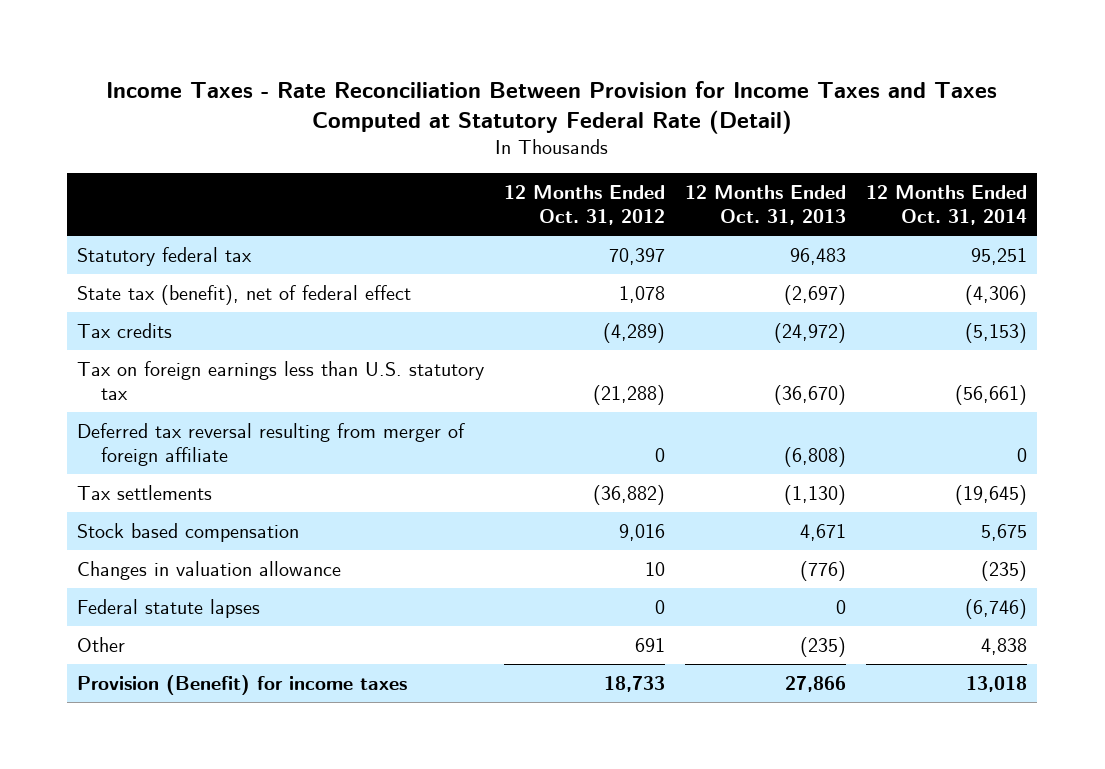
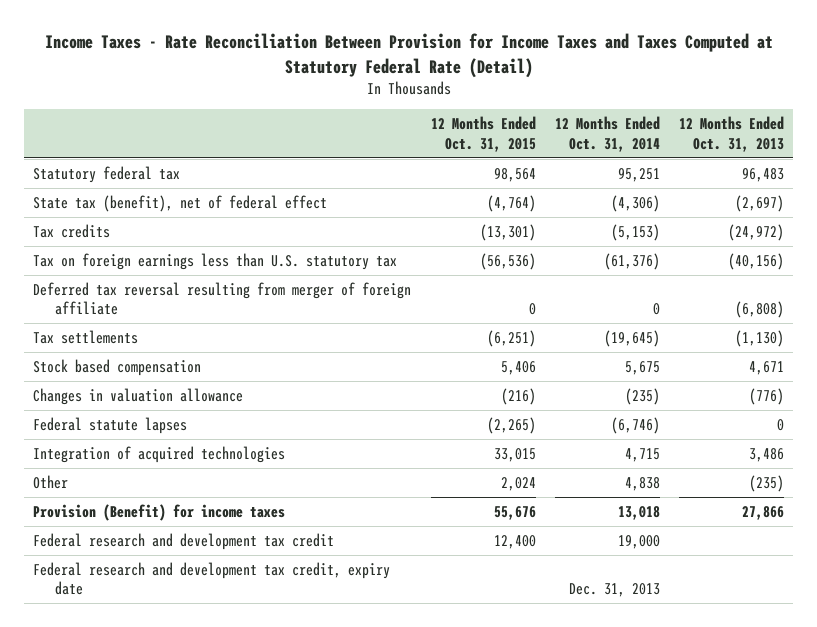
[504,185,666,226] 12 Months Ended Oct. 31, 2012 -> none
none -> [430,116,536,152] 12 Months Ended Oct. 31, 2015
[774,384,847,405] (36,670) -> [727,253,784,271] (40,156)
[955,384,1028,405] (56,661) -> [603,253,660,271] (61,376)
none -> [33,446,286,464] Integration of acquired technologies
none -> [33,533,335,551] Federal research and development tax credit
none -> [33,562,391,596] Federal research and development tax credit, expiry date

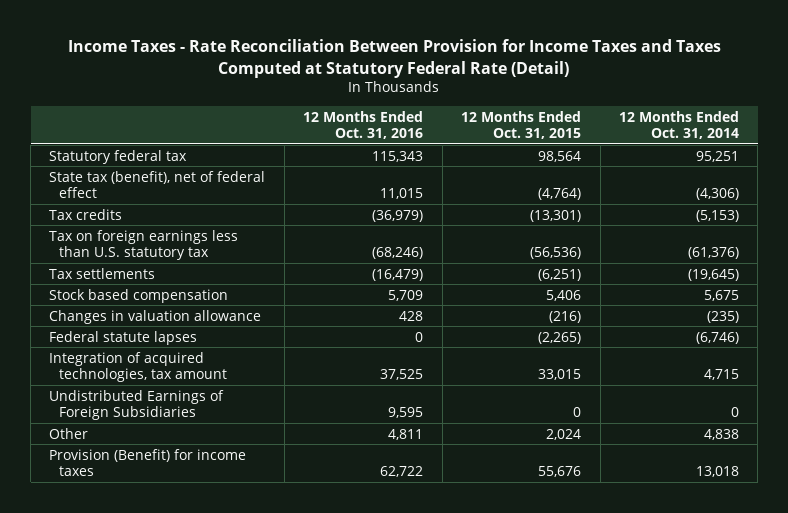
[678,116,784,152] 12 Months Ended Oct. 31, 2013 -> none
none -> [303,110,424,140] 12 Months Ended Oct. 31, 2016
[33,282,412,316] Deferred tax reversal resulting from merger of foreign affiliate -> none
[33,446,286,464] Integration of acquired technologies -> [49,351,228,382] Integration of acquired technologies, tax amount
none -> [49,389,225,420] Undistributed Earnings of Foreign Subsidiaries
[33,533,335,551] Federal research and development tax credit -> none
[33,562,391,596] Federal research and development tax credit, expiry date -> none

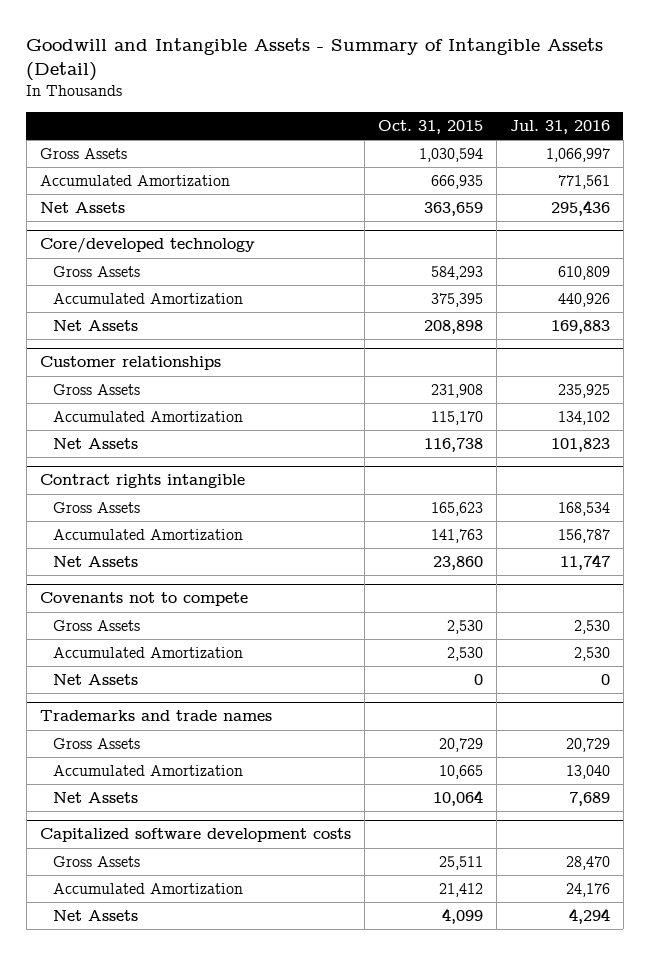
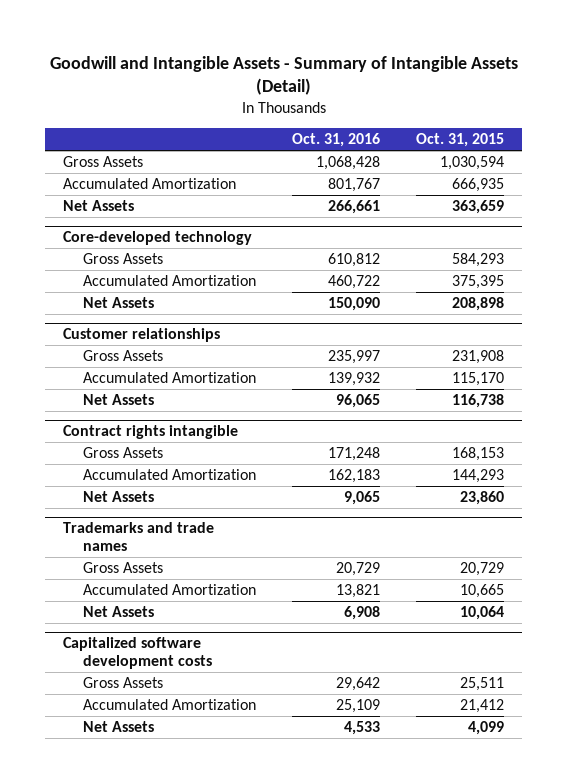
[509,120,610,135] Jul. 31, 2016 -> none
none -> [291,133,380,148] Oct. 31, 2016
[39,237,255,254] Core/developed technology -> [63,231,253,246] Core-developed technology
[430,502,483,517] 165,623 -> [452,447,505,462] 168,153
[430,529,483,544] 141,763 -> [452,469,505,484] 144,293
[39,592,248,607] Covenants not to compete -> none
[53,620,141,632] Gross Assets -> none
[53,647,244,659] Accumulated Amortization -> none
[53,674,139,686] Net Assets -> none

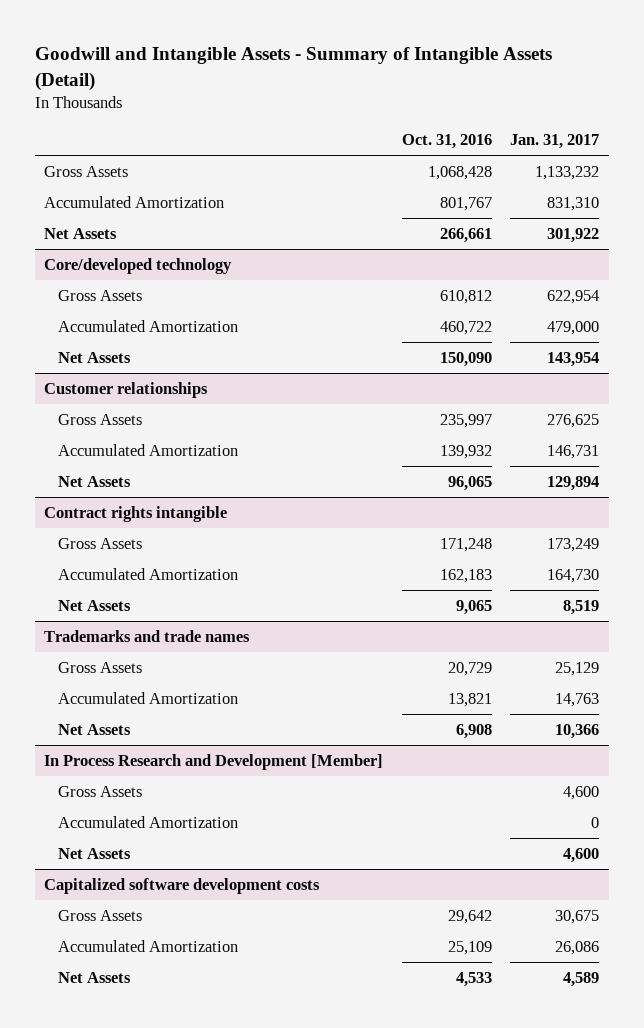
[416,133,505,148] Oct. 31, 2015 -> none
none -> [510,134,600,150] Jan. 31, 2017
[63,231,253,246] Core-developed technology -> [44,257,233,274] Core/developed technology
none -> [44,753,384,770] In Process Research and Development [Member]
none -> [58,785,143,797] Gross Assets
none -> [58,815,239,828] Accumulated Amortization
none -> [58,847,132,859] Net Assets

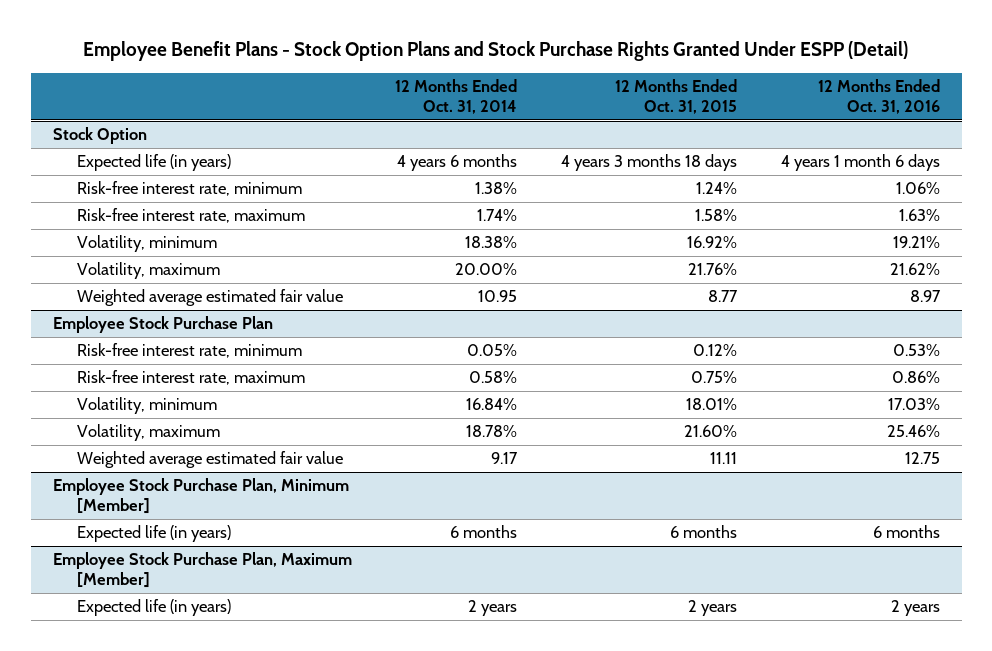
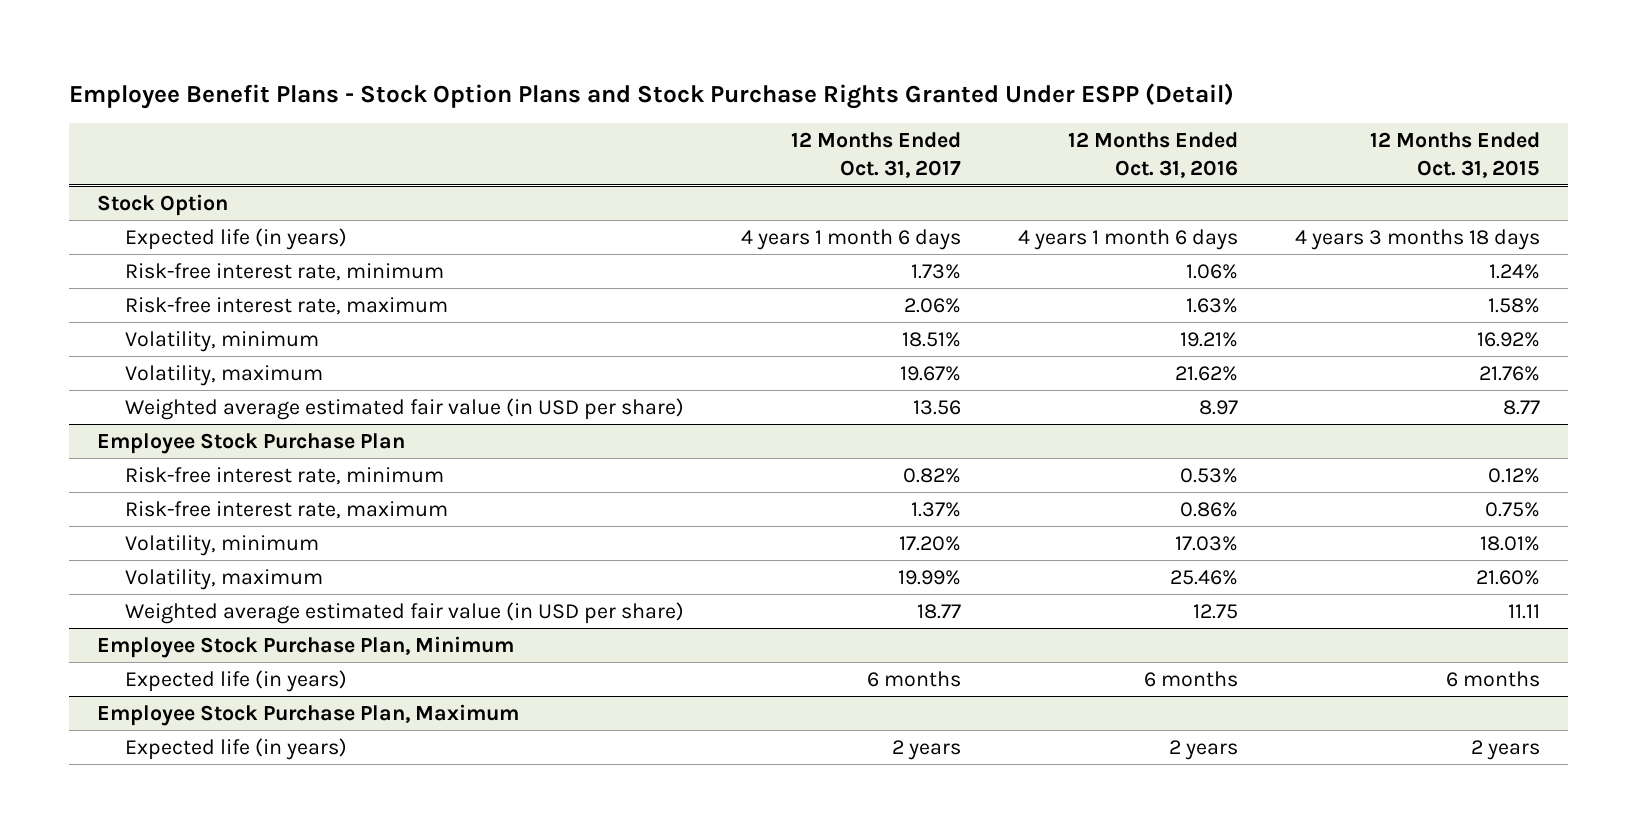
[395,78,518,114] 12 Months Ended Oct. 31, 2014 -> none
none -> [791,132,962,178] 12 Months Ended Oct. 31, 2017
[76,289,343,307] Weighted average estimated fair value -> [125,397,685,420] Weighted average estimated fair value (in USD per share)
[76,451,343,469] Weighted average estimated fair value -> [125,601,685,624] Weighted average estimated fair value (in USD per share)
[52,478,349,515] Employee Stock Purchase Plan, Minimum [Member] -> [97,635,515,658] Employee Stock Purchase Plan, Minimum
[52,552,352,589] Employee Stock Purchase Plan, Maximum [Member] -> [97,703,520,726] Employee Stock Purchase Plan, Maximum

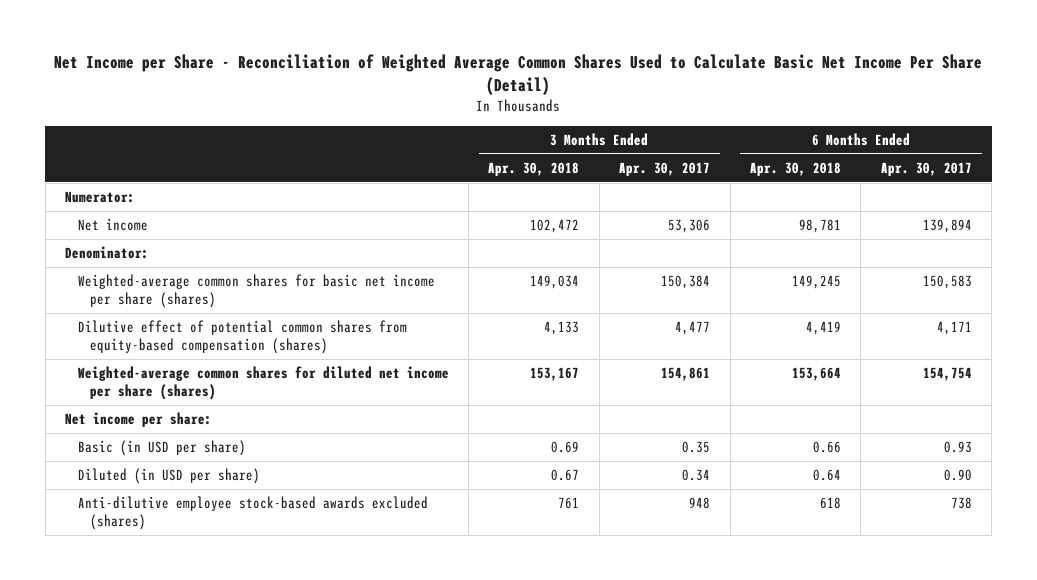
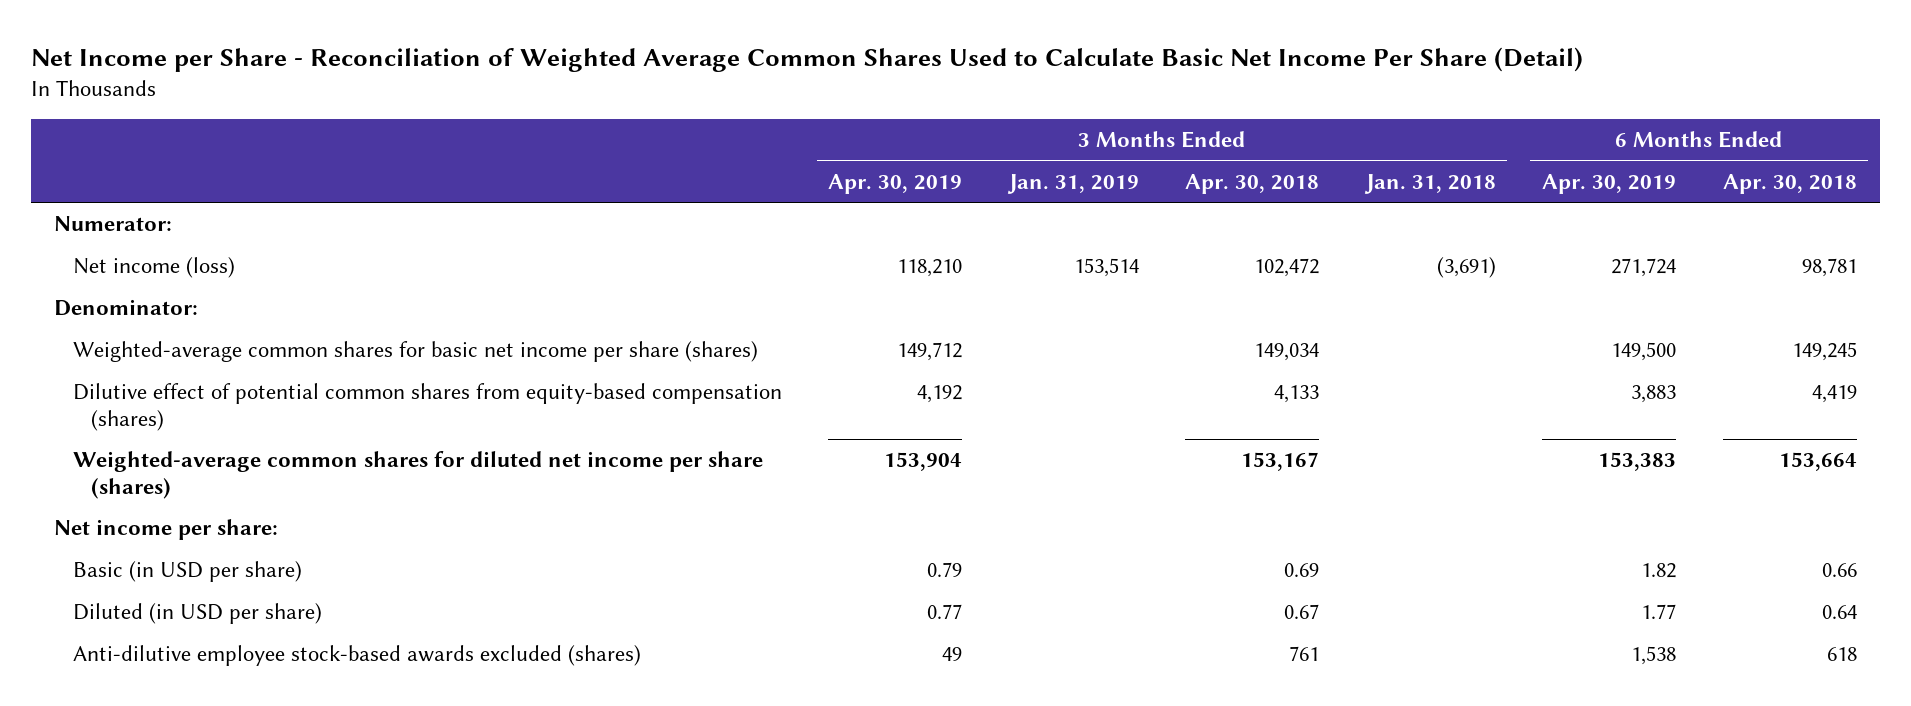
[619,161,711,176] Apr. 30, 2017 -> none
[880,161,972,176] Apr. 30, 2017 -> none
none -> [828,173,963,194] Apr. 30, 2019
none -> [1006,173,1139,194] Jan. 31, 2019
none -> [1363,173,1496,194] Jan. 31, 2018
none -> [1542,173,1677,194] Apr. 30, 2019
[77,218,148,232] Net income -> [72,257,235,279] Net income (loss)

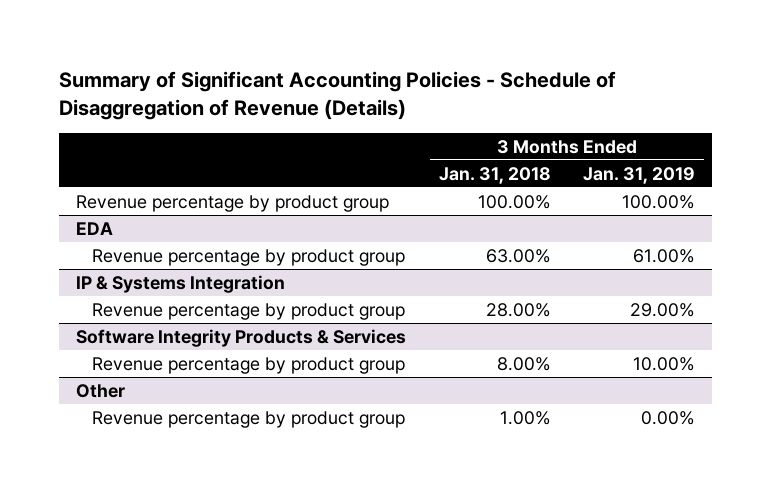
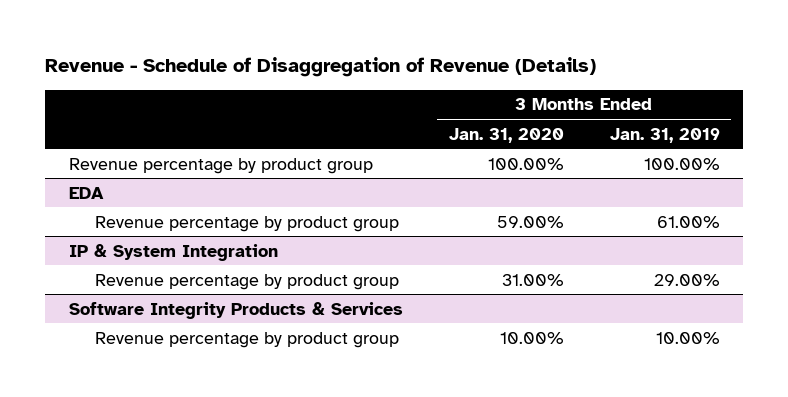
[59,71,617,120] Summary of Significant Accounting Policies - Schedule of Disaggregation of Revenue (Details) -> [45,57,597,78] Revenue - Schedule of Disaggregation of Revenue (Details)
[438,166,551,184] Jan. 31, 2018 -> none
none -> [448,127,564,143] Jan. 31, 2020
[75,274,285,293] IP & Systems Integration -> [68,243,278,261] IP & System Integration
[75,383,125,398] Other -> none
[91,410,405,428] Revenue percentage by product group -> none

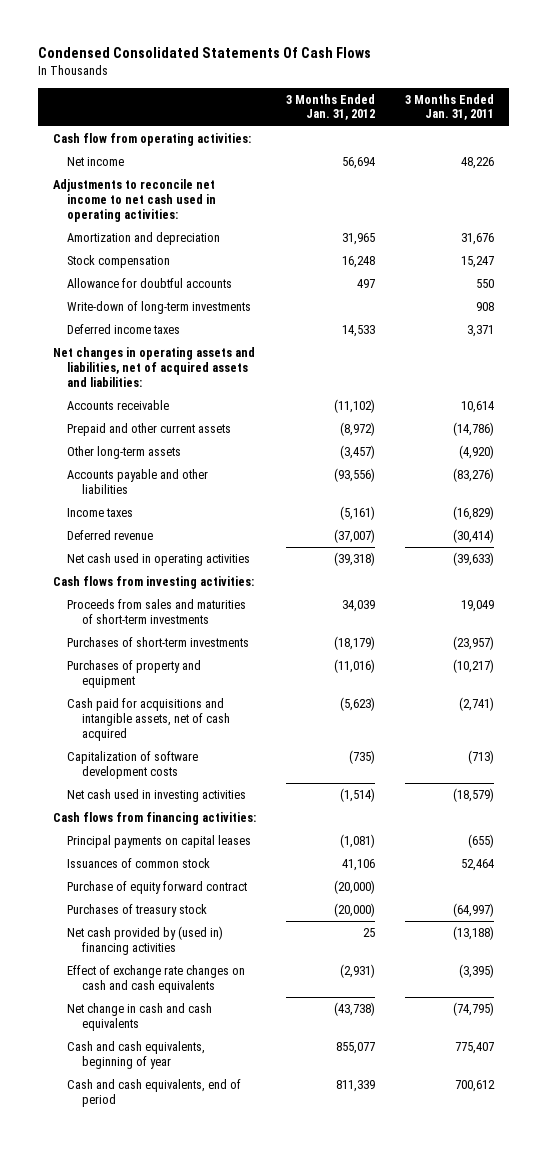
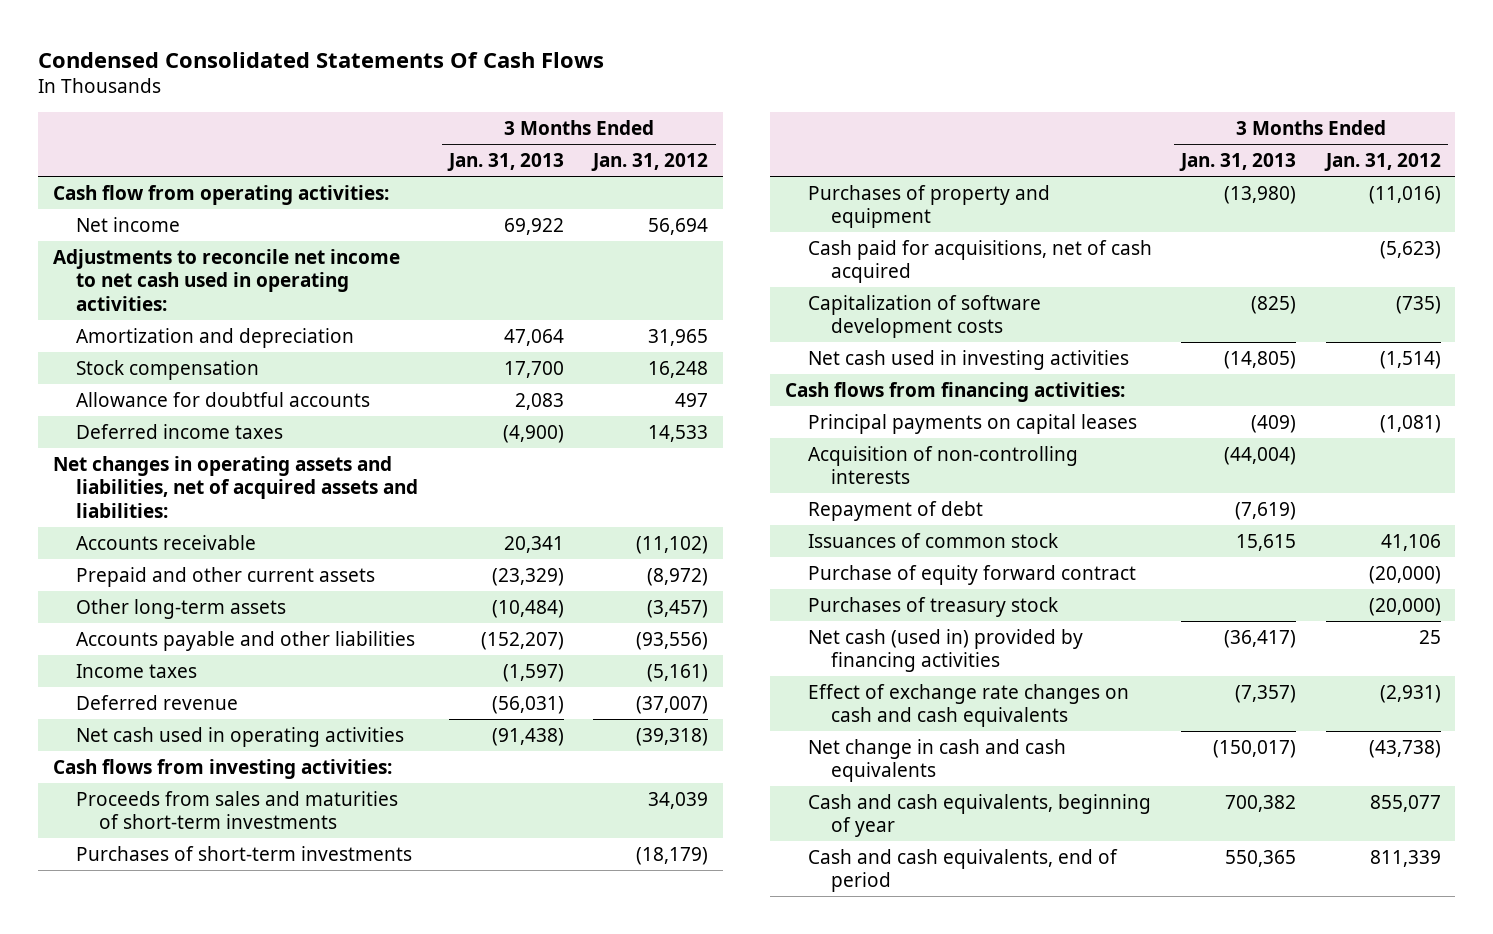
[404,93,494,121] 3 Months Ended Jan. 31, 2011 -> none
none -> [447,153,565,172] Jan. 31, 2013
[67,301,252,315] Write-down of long-term investments -> none
[67,698,230,741] Cash paid for acquisitions and intangible assets, net of cash acquired -> [808,239,1153,284] Cash paid for acquisitions, net of cash acquired
none -> [808,445,1079,485] Acquisition of non-controlling interests
none -> [808,500,984,521] Repayment of debt
[67,926,224,955] Net cash provided by (used in) financing activities -> [808,628,1084,673] Net cash (used in) provided by financing activities

